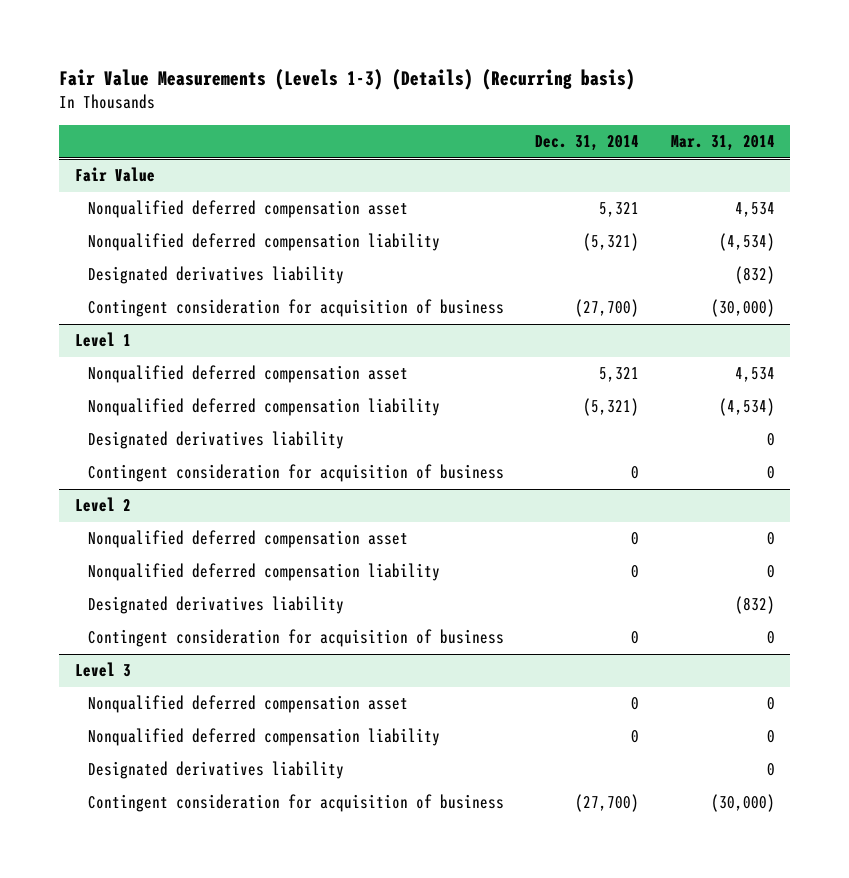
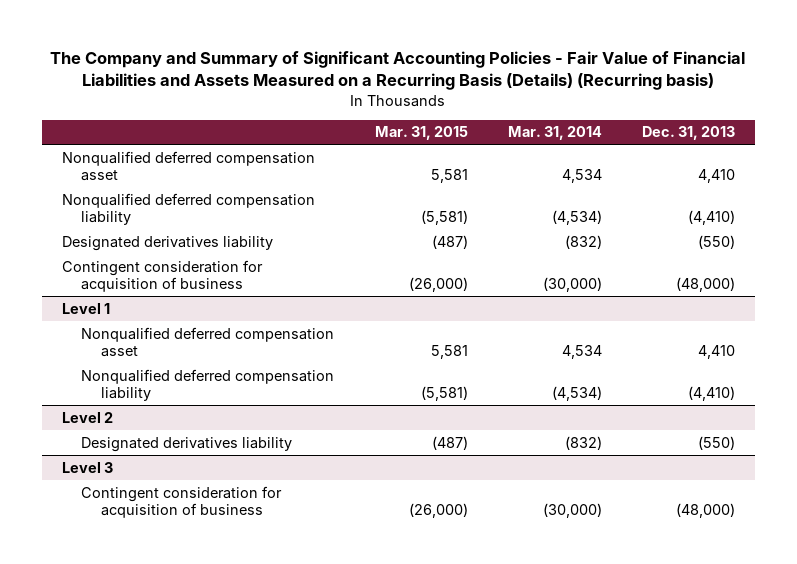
[59,69,636,91] Fair Value Measurements (Levels 1-3) (Details) (Recurring basis) -> [50,50,746,91] The Company and Summary of Significant Accounting Policies - Fair Value of Financial Liabilities and Assets Measured on a Recurring Basis (Details) (Recurring basis)
[535,135,640,152] Dec. 31, 2014 -> none
none -> [374,126,468,141] Mar. 31, 2015
none -> [642,126,736,141] Dec. 31, 2013
[74,167,155,183] Fair Value -> none
[88,431,345,450] Designated derivatives liability -> none
[88,464,505,483] Contingent consideration for acquisition of business -> none
[88,530,409,549] Nonqualified deferred compensation asset -> none
[88,563,441,582] Nonqualified deferred compensation liability -> none
[88,629,505,648] Contingent consideration for acquisition of business -> none
[88,695,409,714] Nonqualified deferred compensation asset -> none
[88,728,441,747] Nonqualified deferred compensation liability -> none
[88,761,345,780] Designated derivatives liability -> none

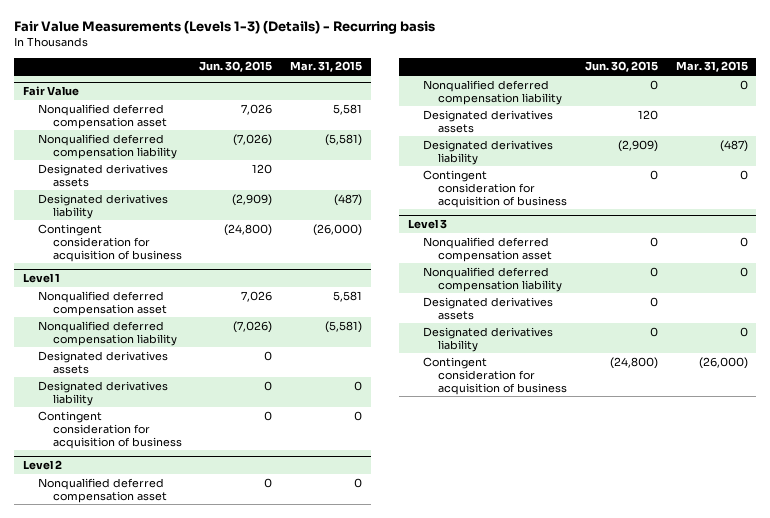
[50,50,746,91] The Company and Summary of Significant Accounting Policies - Fair Value of Financial Liabilities and Assets Measured on a Recurring Basis (Details) (Recurring basis) -> [13,20,435,35] Fair Value Measurements (Levels 1-3) (Details) - Recurring basis
[507,126,602,141] Mar. 31, 2014 -> none
[642,126,736,141] Dec. 31, 2013 -> none
none -> [199,61,273,73] Jun. 30, 2015
none -> [22,86,79,97] Fair Value
none -> [37,163,168,187] Designated derivatives assets
none -> [37,350,168,374] Designated derivatives assets
none -> [37,380,168,406] Designated derivatives liability
none -> [37,410,182,449] Contingent consideration for acquisition of business
none -> [37,477,167,503] Nonqualified deferred compensation asset
none -> [422,79,562,105] Nonqualified deferred compensation liability
none -> [422,109,553,133] Designated derivatives assets
none -> [422,169,567,208] Contingent consideration for acquisition of business
none -> [422,236,552,262] Nonqualified deferred compensation asset
none -> [422,266,562,292] Nonqualified deferred compensation liability
none -> [422,296,553,320] Designated derivatives assets
none -> [422,326,553,352] Designated derivatives liability

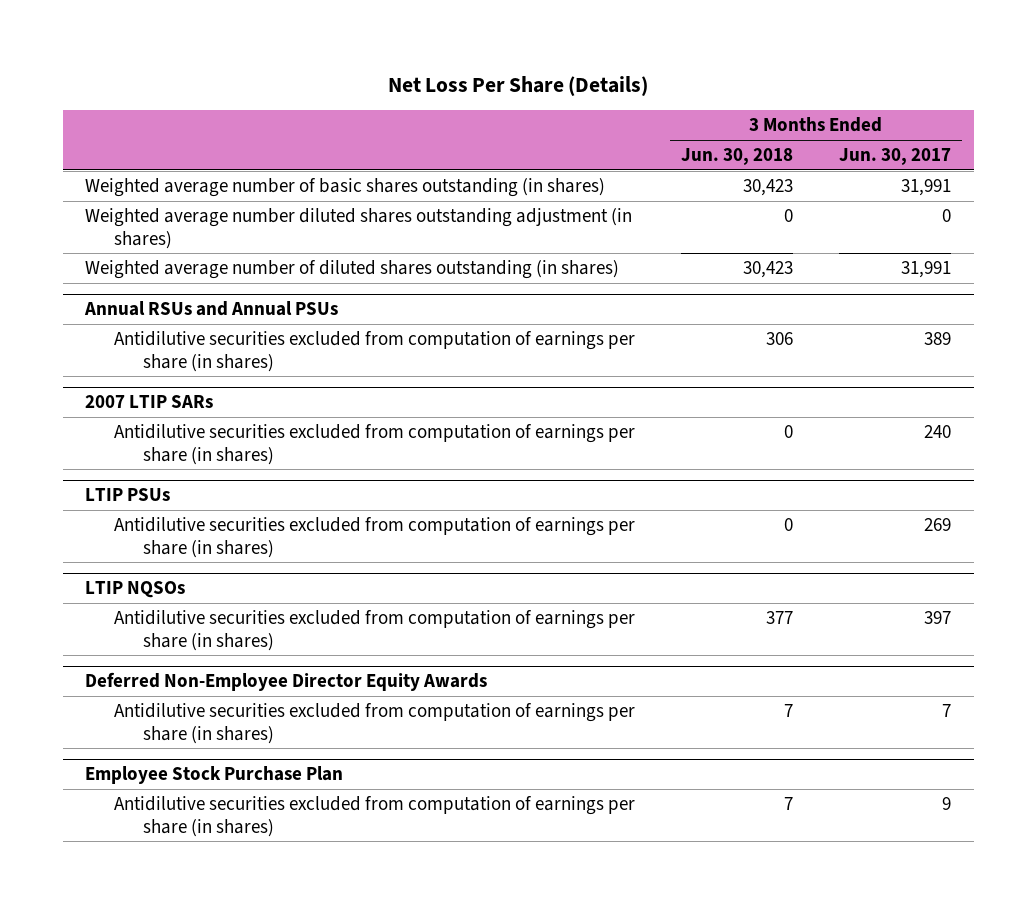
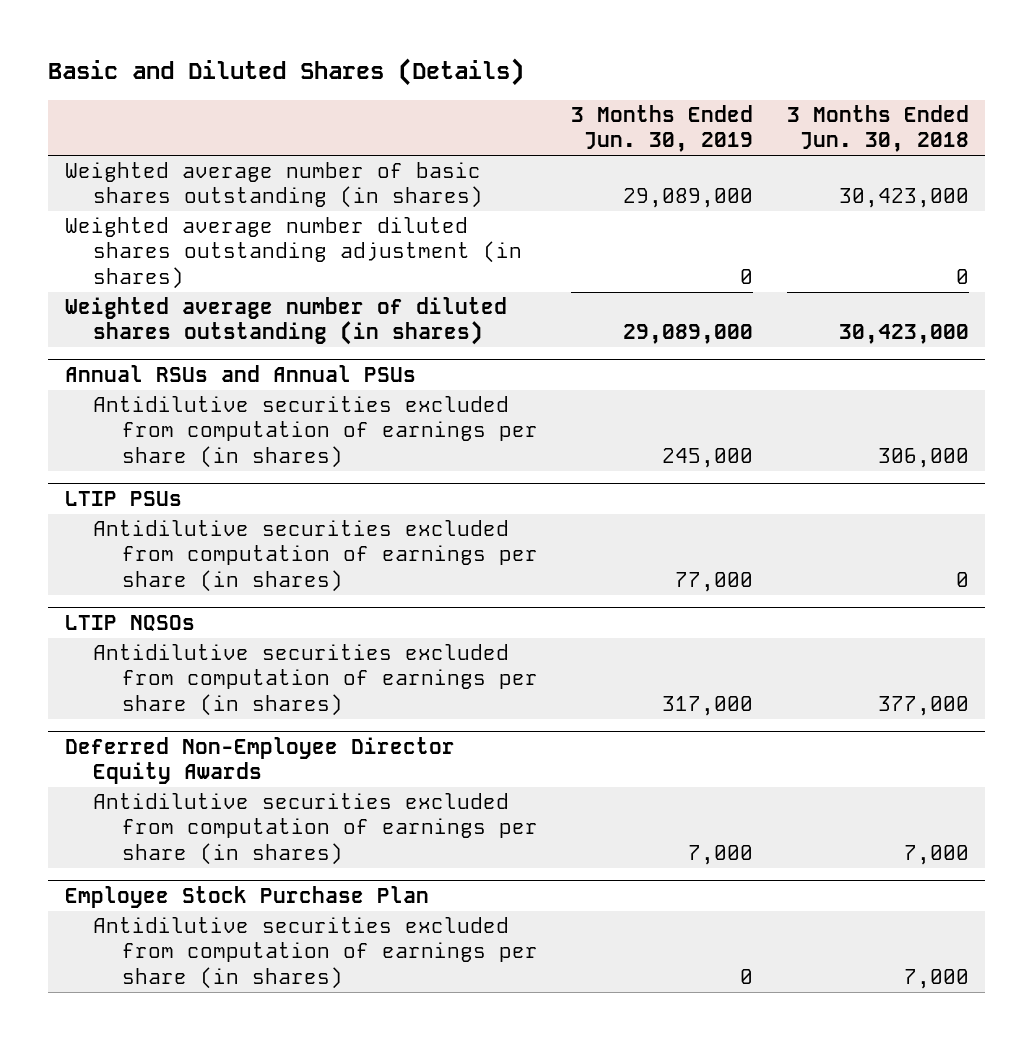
[388,75,649,96] Net Loss Per Share (Details) -> [47,58,524,87] Basic and Diluted Shares (Details)
[838,148,951,166] Jun. 30, 2017 -> none
none -> [571,104,754,153] 3 Months Ended Jun. 30, 2019
[743,178,794,196] 30,423 -> [838,188,969,209] 30,423,000
[743,260,794,278] 30,423 -> [838,324,969,345] 30,423,000
[85,395,214,409] 2007 LTIP SARs -> none
[114,423,636,465] Antidilutive securities excluded from computation of earnings per share (in shares) -> none
[766,331,794,345] 306 -> [877,447,969,468] 306,000
[766,610,794,624] 377 -> [877,695,969,716] 377,000
[784,703,794,717] 7 -> [903,844,969,865] 7,000
[784,796,794,810] 7 -> [903,968,969,989] 7,000

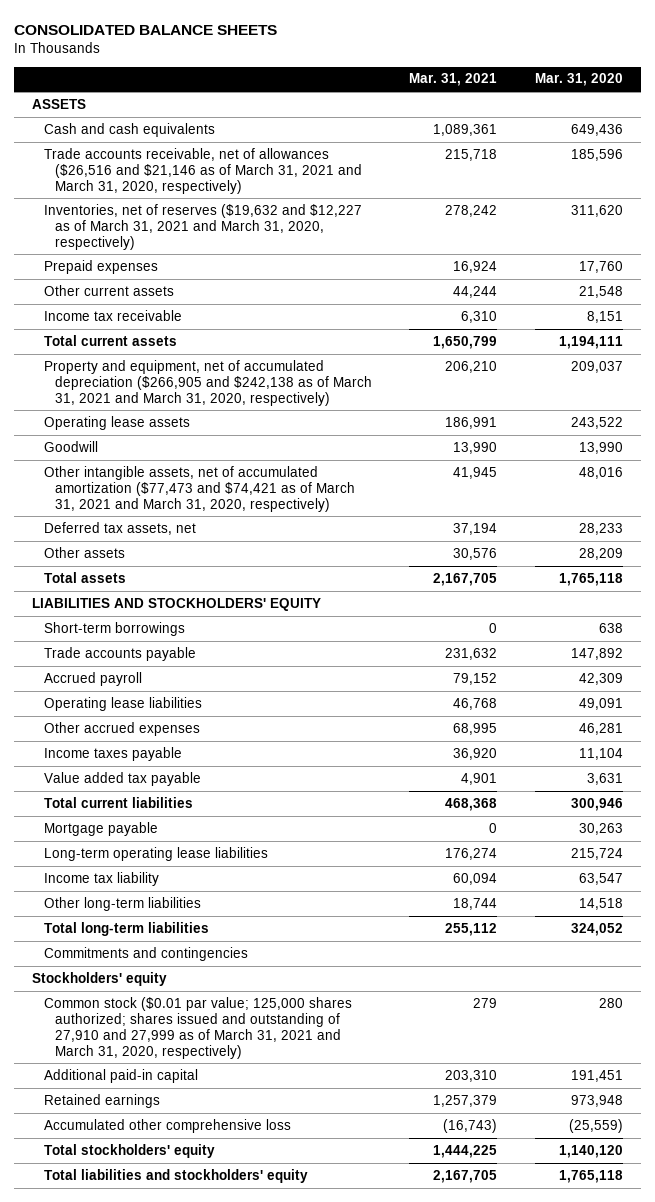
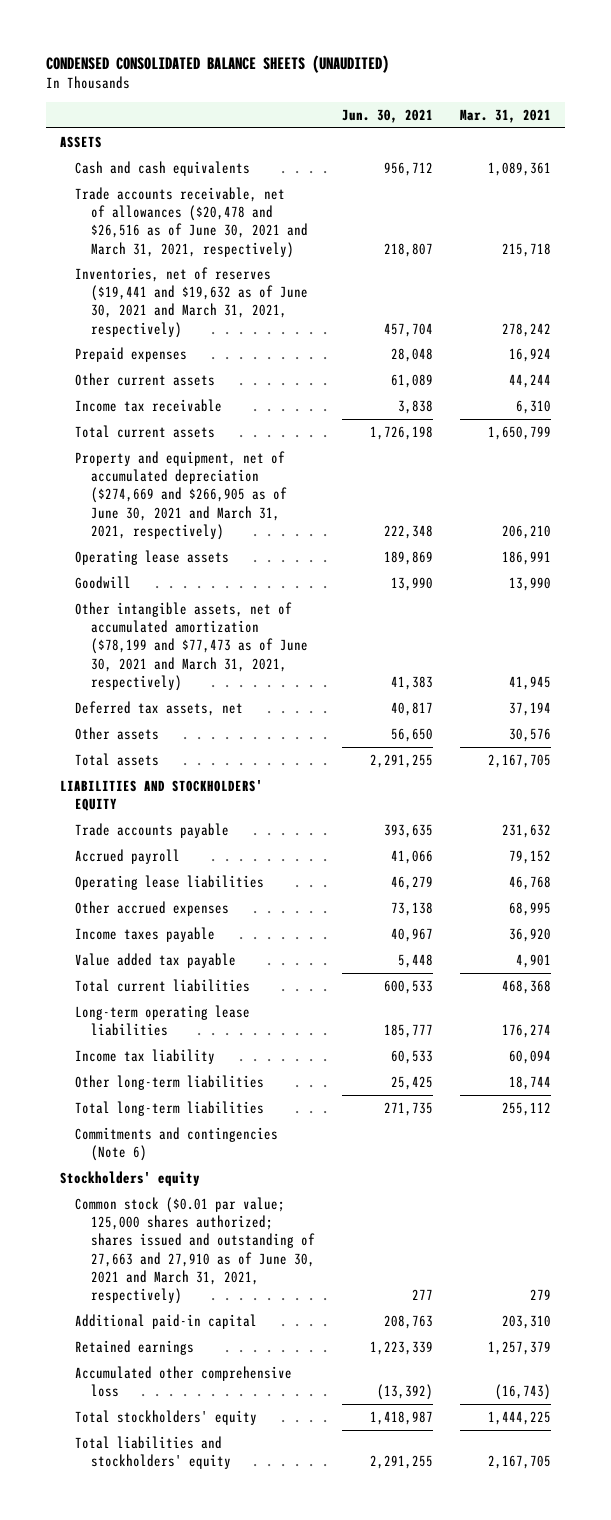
[13,24,277,35] CONSOLIDATED BALANCE SHEETS -> [46,54,390,73] CONDENSED CONSOLIDATED BALANCE SHEETS (UNAUDITED)
[534,73,623,87] Mar. 31, 2020 -> none
none -> [342,109,434,124] Jun. 30, 2021
[43,147,363,194] Trade accounts receivable, net of allowances ($26,516 and $21,146 as of March 31, 2021 and March 31, 2020, respectively) -> [75,186,309,258] Trade accounts receivable, net of allowances ($20,478 and $26,516 as of June 30, 2021 and March 31, 2021, respectively)
[43,203,362,250] Inventories, net of reserves ($19,632 and $12,227 as of March 31, 2021 and March 31, 2020, respectively) -> [75,266,309,338] Inventories, net of reserves ($19,441 and $19,632 as of June 30, 2021 and March 31, 2021, respectively)
[43,359,373,406] Property and equipment, net of accumulated depreciation ($266,905 and $242,138 as of March 31, 2021 and March 31, 2020, respectively) -> [75,450,288,540] Property and equipment, net of accumulated depreciation ($274,669 and $266,905 as of June 30, 2021 and March 31, 2021, respectively)
[43,465,356,512] Other intangible assets, net of accumulated amortization ($77,473 and $74,421 as of March 31, 2021 and March 31, 2020, respectively) -> [75,601,309,691] Other intangible assets, net of accumulated amortization ($78,199 and $77,473 as of June 30, 2021 and March 31, 2021, respectively)
[43,621,185,636] Short-term borrowings -> none
[43,821,158,836] Mortgage payable -> none
[43,946,248,961] Commitments and contingencies -> [75,1126,279,1162] Commitments and contingencies (Note 6)
[43,996,352,1059] Common stock ($0.01 par value; 125,000 shares authorized; shares issued and outstanding of 27,910 and 27,999 as of March 31, 2021 and March 31, 2020, respectively) -> [75,1196,316,1305] Common stock ($0.01 par value; 125,000 shares authorized; shares issued and outstanding of 27,663 and 27,910 as of June 30, 2021 and March 31, 2021, respectively)

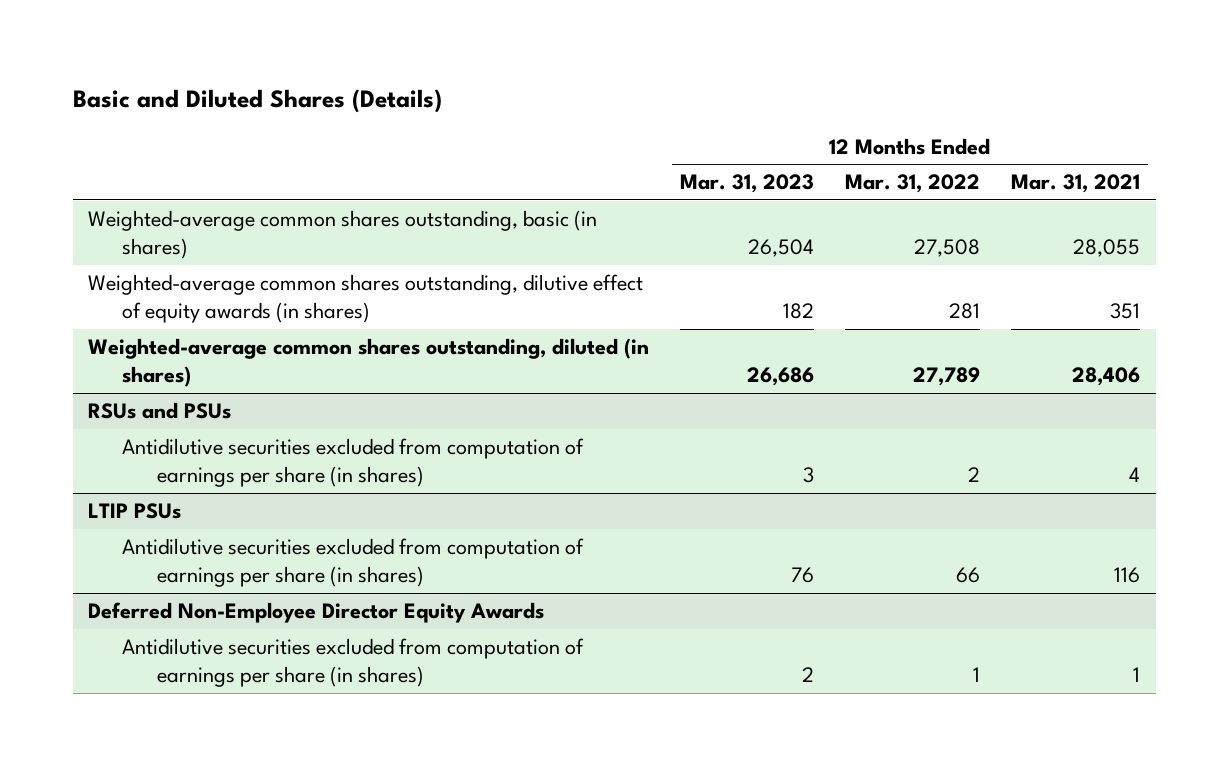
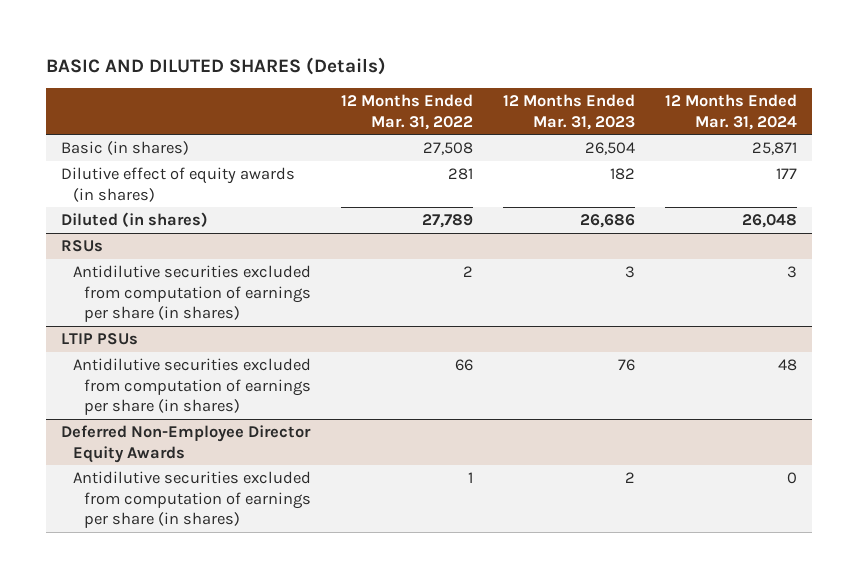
[72,88,442,113] Basic and Diluted Shares (Details) -> [45,56,386,75] BASIC AND DILUTED SHARES (Details)
[1011,174,1141,194] Mar. 31, 2021 -> none
none -> [665,94,798,130] 12 Months Ended Mar. 31, 2024
[88,402,232,420] RSUs and PSUs -> none
[88,210,598,259] Weighted-average common shares outstanding, basic (in shares) -> [60,141,189,156] Basic (in shares)
[88,274,644,323] Weighted-average common shares outstanding, dilutive effect of equity awards (in shares) -> [60,167,295,202] Dilutive effect of equity awards (in shares)
[88,338,650,387] Weighted-average common shares outstanding, diluted (in shares) -> [60,212,208,228] Diluted (in shares)
none -> [60,240,103,253] RSUs

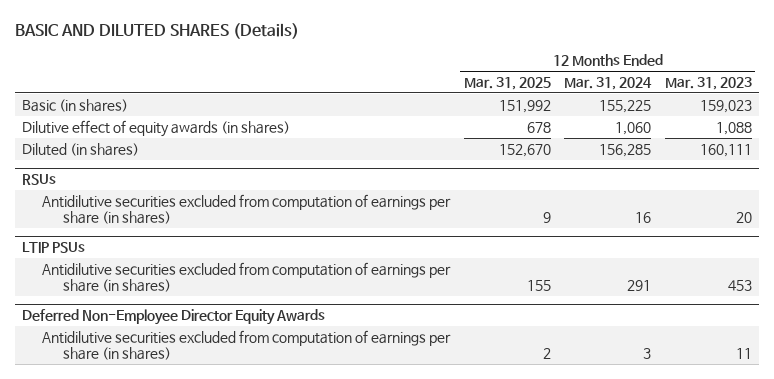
[341,94,474,130] 12 Months Ended Mar. 31, 2022 -> none
none -> [463,76,551,90] Mar. 31, 2025
[585,142,636,156] 26,504 -> [699,99,752,113] 159,023
[752,142,798,156] 25,871 -> [599,99,652,113] 155,225
[610,168,636,181] 182 -> [715,121,752,135] 1,088
[776,168,798,180] 177 -> [615,121,652,135] 1,060
[580,214,636,229] 26,686 -> [699,143,752,157] 160,111
[742,214,798,229] 26,048 -> [599,143,652,157] 156,285
[625,266,636,279] 3 -> [735,212,752,224] 20
[787,266,798,279] 3 -> [635,212,652,224] 16
[618,359,636,372] 76 -> [727,280,752,292] 453
[778,359,798,372] 48 -> [627,280,652,292] 291
[625,472,636,484] 2 -> [735,348,752,360] 11
[787,472,798,485] 0 -> [643,348,652,360] 3

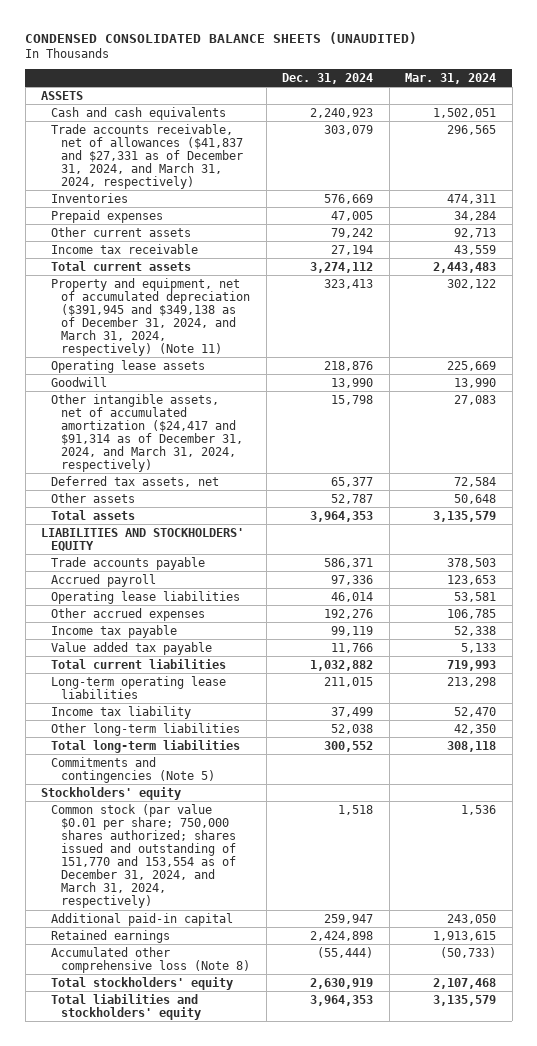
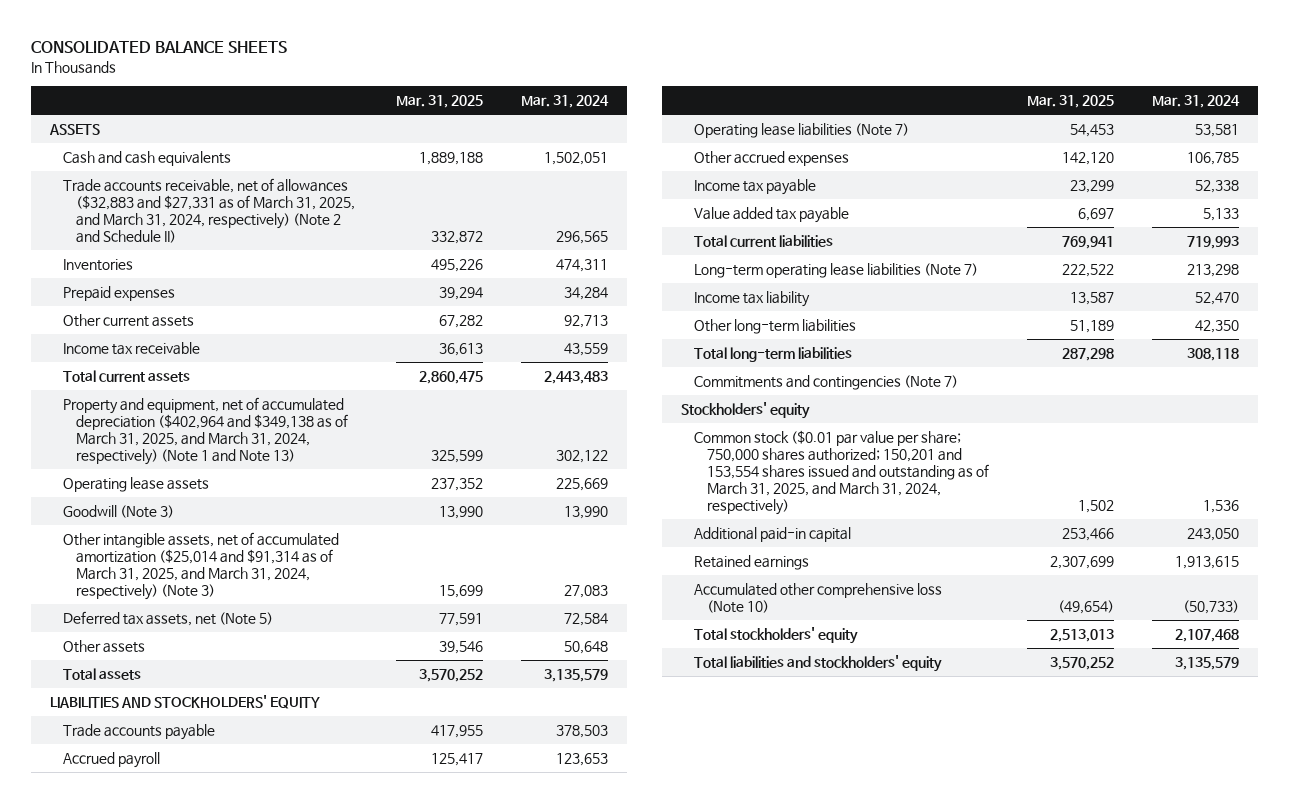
[25,31,418,44] CONDENSED CONSOLIDATED BALANCE SHEETS (UNAUDITED) -> [31,41,288,54] CONSOLIDATED BALANCE SHEETS
[282,72,374,84] Dec. 31, 2024 -> none
none -> [396,95,484,109] Mar. 31, 2025
[51,123,243,189] Trade accounts receivable, net of allowances ($41,837 and $27,331 as of December 31, 2024, and March 31, 2024, respectively) -> [63,178,356,244] Trade accounts receivable, net of allowances ($32,883 and $27,331 as of March 31, 2025, and March 31, 2024, respectively) (Note 2 and Schedule II)
[51,277,250,357] Property and equipment, net of accumulated depreciation ($391,945 and $349,138 as of December 31, 2024, and March 31, 2024, respectively) (Note 11) -> [63,397,349,466] Property and equipment, net of accumulated depreciation ($402,964 and $349,138 as of March 31, 2025, and March 31, 2024, respectively) (Note 1 and Note 13)
[51,376,108,387] Goodwill -> [63,505,175,519] Goodwill (Note 3)
[51,393,243,473] Other intangible assets, net of accumulated amortization ($24,417 and $91,314 as of December 31, 2024, and March 31, 2024, respectively) -> [63,532,340,601] Other intangible assets, net of accumulated amortization ($25,014 and $91,314 as of March 31, 2025, and March 31, 2024, respectively) (Note 3)
[51,475,220,487] Deferred tax assets, net -> [63,611,274,627] Deferred tax assets, net (Note 5)
[51,590,241,604] Operating lease liabilities -> [694,123,910,139] Operating lease liabilities (Note 7)
[51,675,227,699] Long-term operating lease liabilities -> [694,263,979,279] Long-term operating lease liabilities (Note 7)
[51,756,215,783] Commitments and contingencies (Note 5) -> [694,375,959,391] Commitments and contingencies (Note 7)
[51,803,236,909] Common stock (par value $0.01 per share; 750,000 shares authorized; shares issued and outstanding of 151,770 and 153,554 as of December 31, 2024, and March 31, 2024, respectively) -> [694,430,990,516] Common stock ($0.01 par value per share; 750,000 shares authorized; 150,201 and 153,554 shares issued and outstanding as of March 31, 2025, and March 31, 2024, respectively)
[51,946,250,973] Accumulated other comprehensive loss (Note 8) -> [694,583,943,614] Accumulated other comprehensive loss (Note 10)

